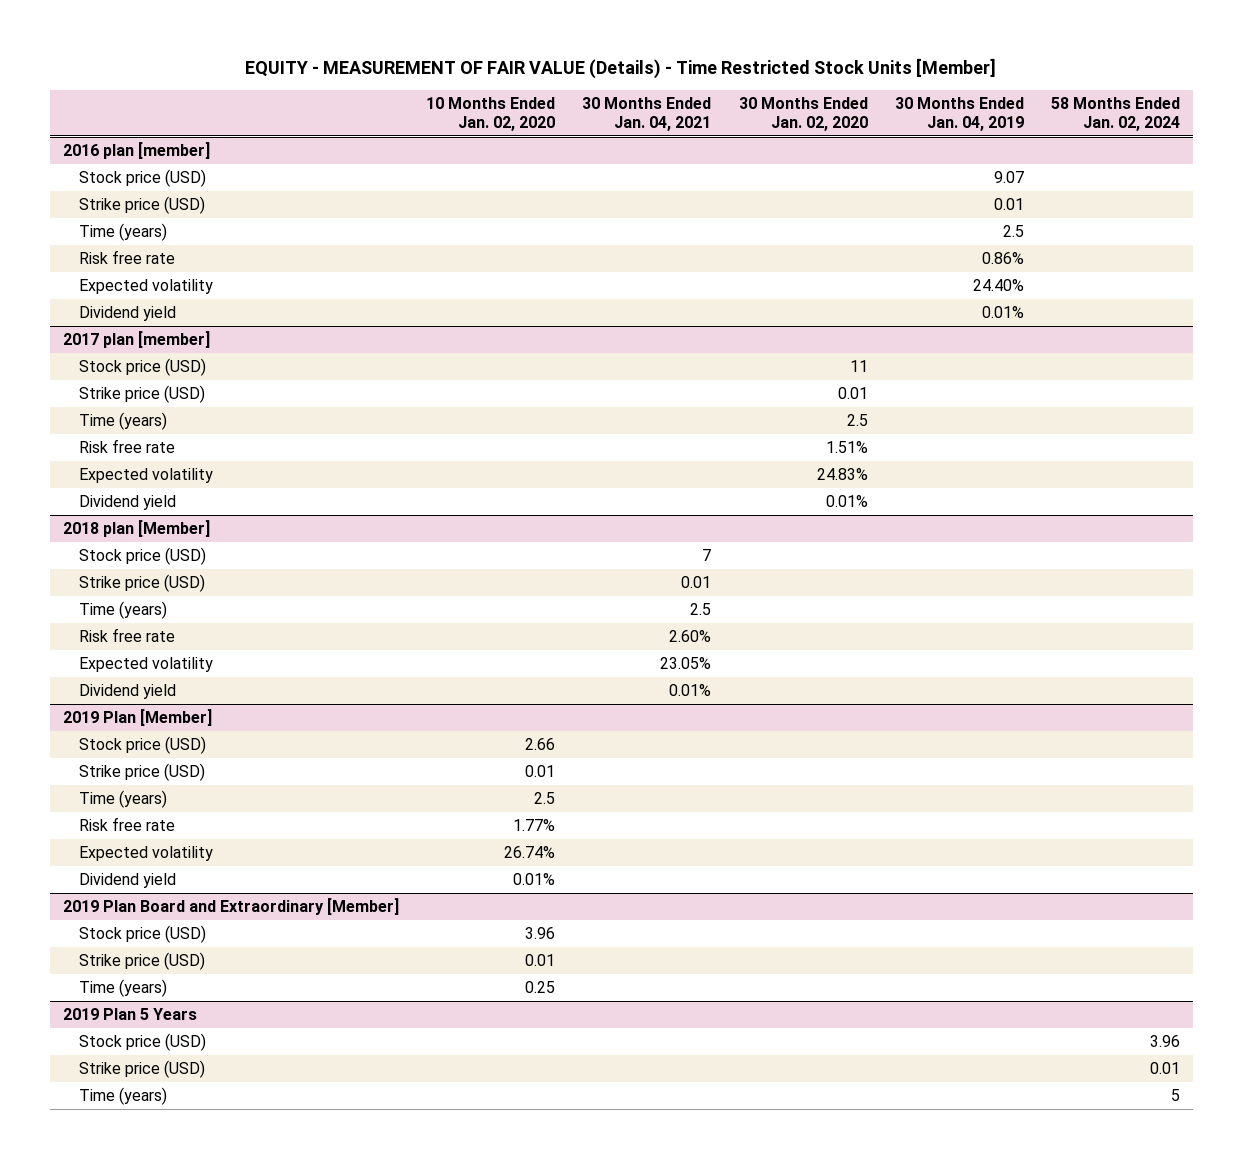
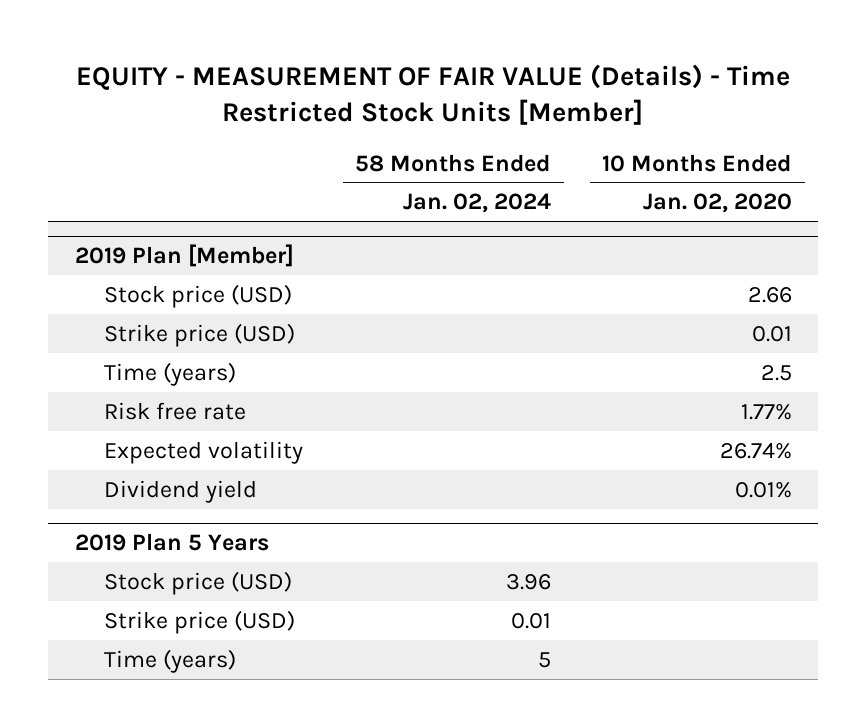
[582,96,712,132] 30 Months Ended Jan. 04, 2021 -> none
[738,96,868,132] 30 Months Ended Jan. 02, 2020 -> none
[894,96,1024,132] 30 Months Ended Jan. 04, 2019 -> none
[63,141,211,159] 2016 plan [member] -> none
[79,168,207,187] Stock price (USD) -> none
[79,195,206,214] Strike price (USD) -> none
[79,222,168,241] Time (years) -> none
[79,249,176,264] Risk free rate -> none
[79,278,214,294] Expected volatility -> none
[79,305,177,321] Dividend yield -> none
[63,330,211,348] 2017 plan [member] -> none
[79,357,207,376] Stock price (USD) -> none
[79,384,206,403] Strike price (USD) -> none
[79,411,168,430] Time (years) -> none
[79,438,176,453] Risk free rate -> none
[79,467,214,483] Expected volatility -> none
[79,494,177,510] Dividend yield -> none
[63,519,211,537] 2018 plan [Member] -> none
[79,546,207,565] Stock price (USD) -> none
[79,573,206,592] Strike price (USD) -> none
[79,600,168,619] Time (years) -> none
[79,627,176,642] Risk free rate -> none
[79,656,214,672] Expected volatility -> none
[79,683,177,699] Dividend yield -> none
[63,897,400,915] 2019 Plan Board and Extraordinary [Member] -> none
[79,924,207,943] Stock price (USD) -> none
[79,951,206,970] Strike price (USD) -> none
[79,978,168,997] Time (years) -> none

